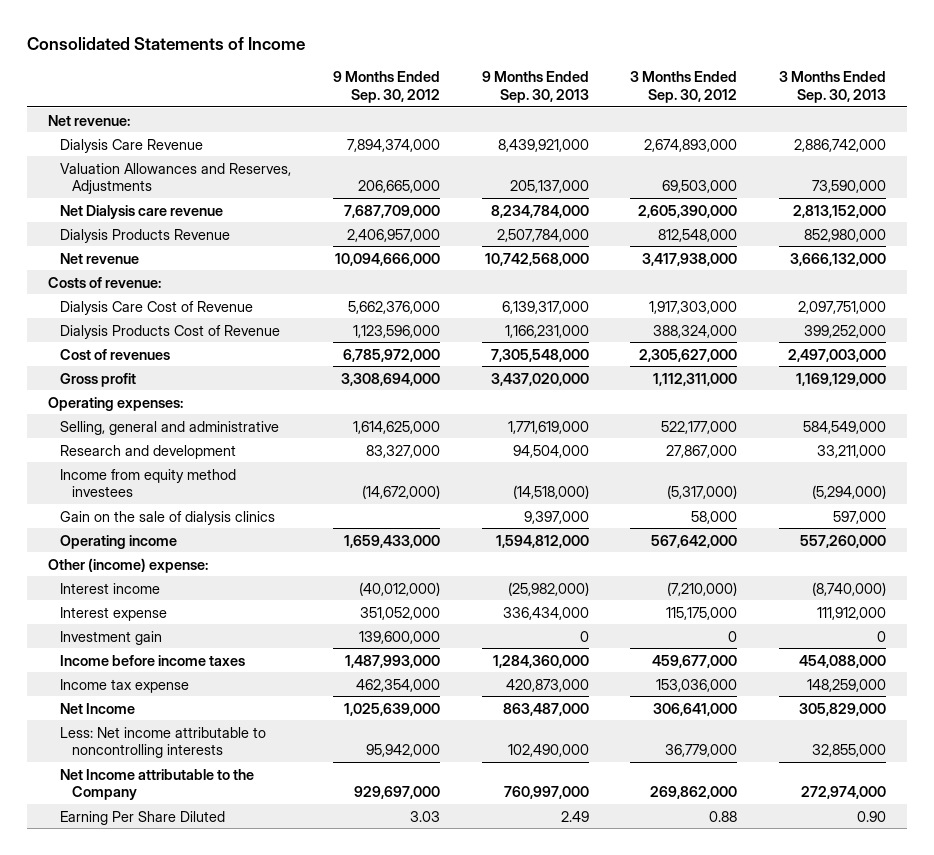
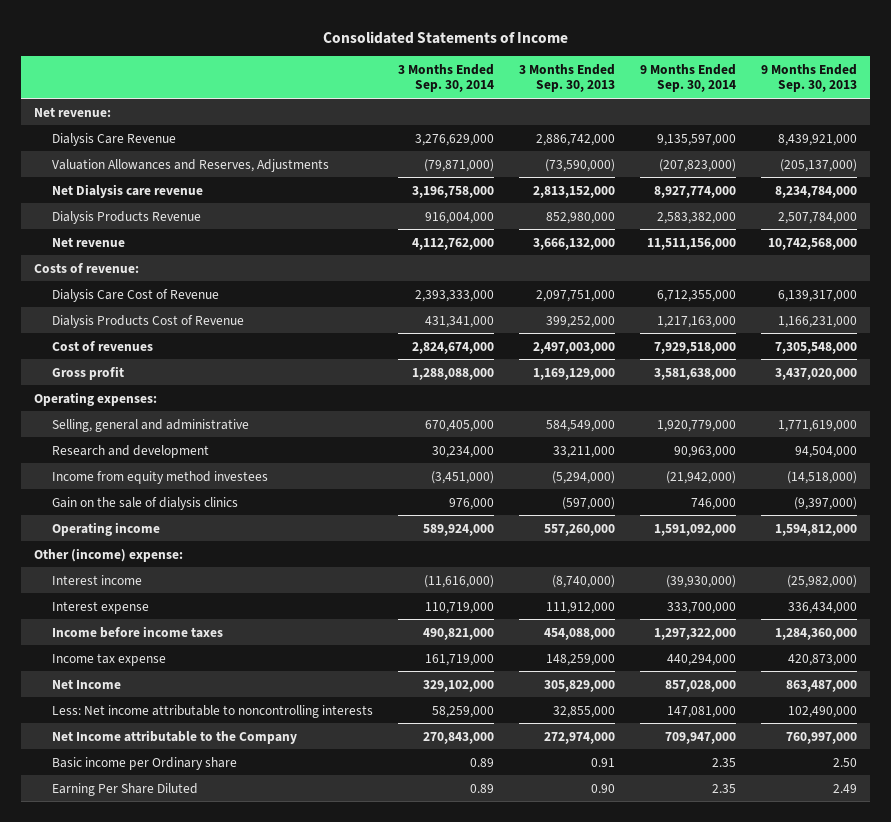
[332,71,440,103] 9 Months Ended Sep. 30, 2012 -> none
[630,71,738,103] 3 Months Ended Sep. 30, 2012 -> none
none -> [398,63,495,93] 3 Months Ended Sep. 30, 2014
none -> [640,63,737,93] 9 Months Ended Sep. 30, 2014
[509,180,589,194] 205,137,000 -> [780,158,858,172] (205,137,000)
[811,180,886,194] 73,590,000 -> [545,158,616,172] (73,590,000)
[523,510,589,524] 9,397,000 -> [794,496,858,510] (9,397,000)
[832,510,886,524] 597,000 -> [562,496,616,510] (597,000)
[60,630,163,645] Investment gain -> none
none -> [52,756,238,770] Basic income per Ordinary share

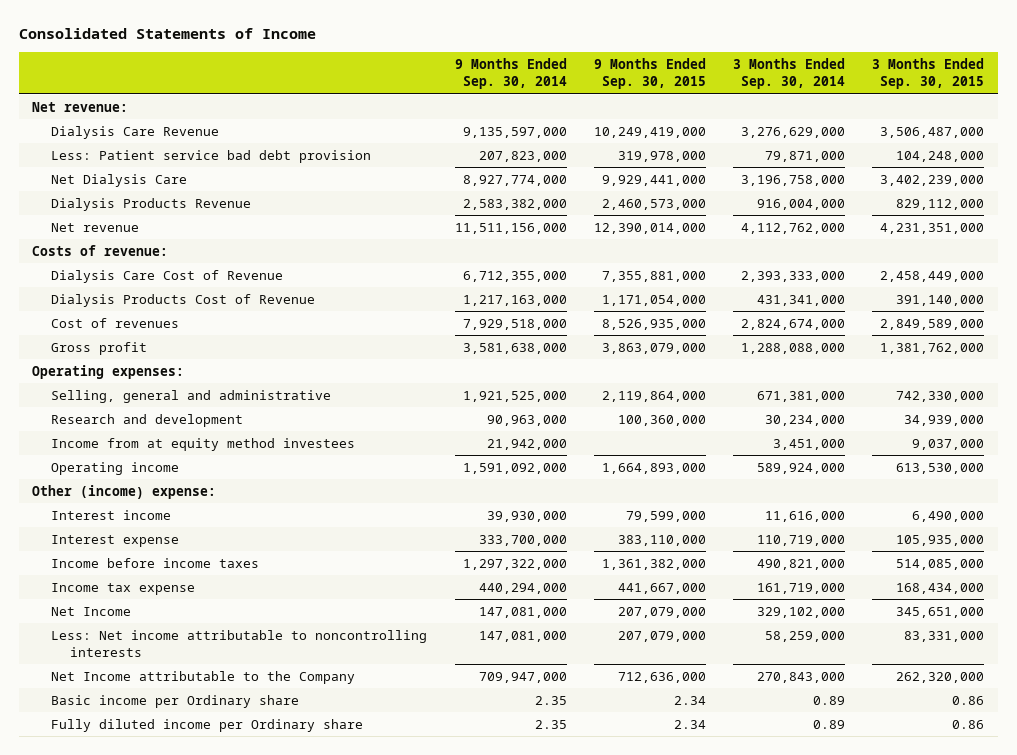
[519,63,616,93] 3 Months Ended Sep. 30, 2013 -> none
[761,63,858,93] 9 Months Ended Sep. 30, 2013 -> none
none -> [593,58,706,90] 9 Months Ended Sep. 30, 2015
none -> [872,58,985,90] 3 Months Ended Sep. 30, 2015
[52,158,330,172] Valuation Allowances and Reserves, Adjustments -> none
none -> [51,149,372,163] Less: Patient service bad debt provision
[52,183,204,198] Net Dialysis care revenue -> [51,173,188,187] Net Dialysis Care
[425,419,495,432] 670,405,000 -> [757,390,846,402] 671,381,000
[657,419,737,432] 1,920,779,000 -> [462,390,567,402] 1,921,525,000
[52,496,239,510] Gain on the sale of dialysis clinics -> none
[52,470,269,484] Income from equity method investees -> [51,437,356,451] Income from at equity method investees
[431,470,495,484] (3,451,000) -> [773,438,846,450] 3,451,000
[666,470,737,484] (21,942,000) -> [486,438,567,450] 21,942,000
[424,574,495,588] (11,616,000) -> [765,510,846,522] 11,616,000
[666,574,737,588] (39,930,000) -> [486,510,567,522] 39,930,000
[665,679,737,692] 857,028,000 -> [478,606,567,618] 147,081,000
[52,782,199,796] Earning Per Share Diluted -> [51,718,364,732] Fully diluted income per Ordinary share

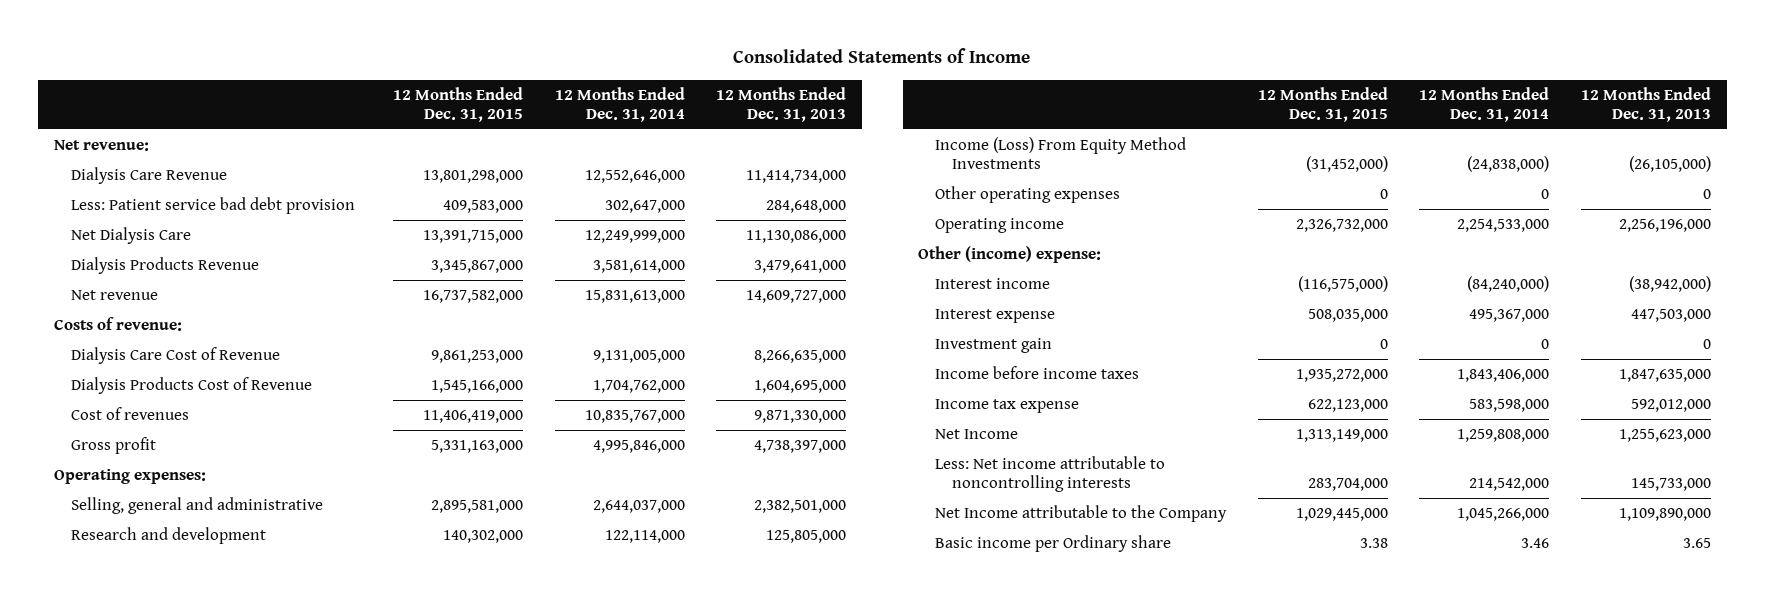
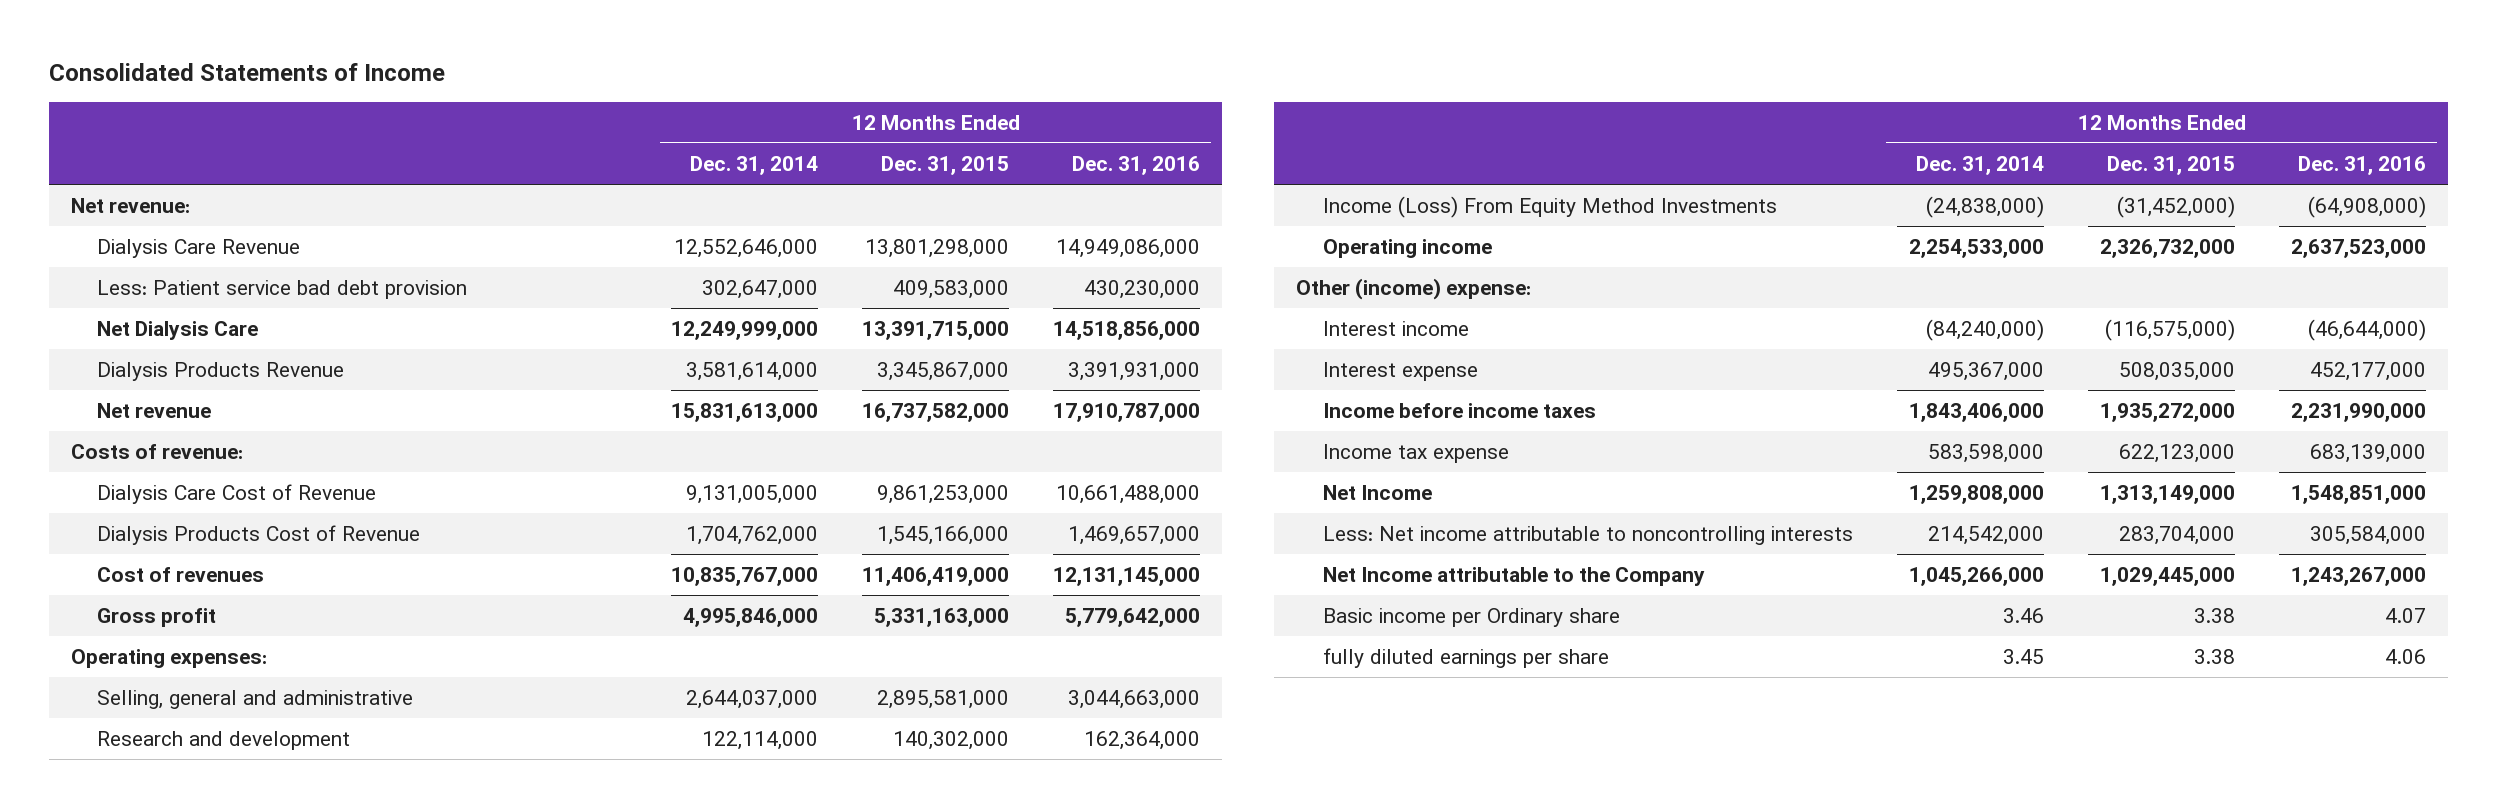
[716,86,847,122] 12 Months Ended Dec. 31, 2013 -> none
none -> [1072,155,1201,175] Dec. 31, 2016
[935,186,1121,204] Other operating expenses -> none
[935,338,1053,354] Investment gain -> none
none -> [1323,648,1610,669] fully diluted earnings per share

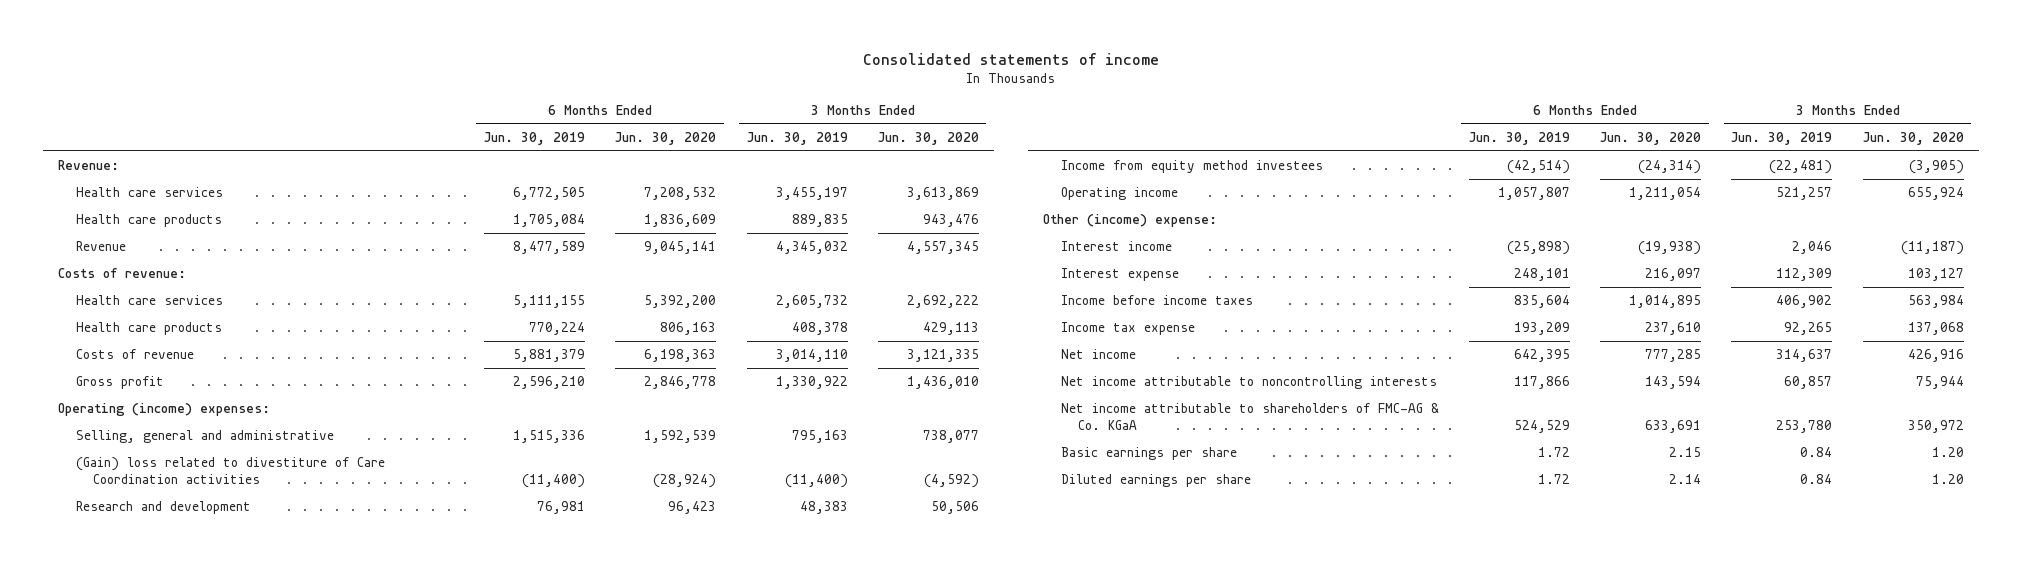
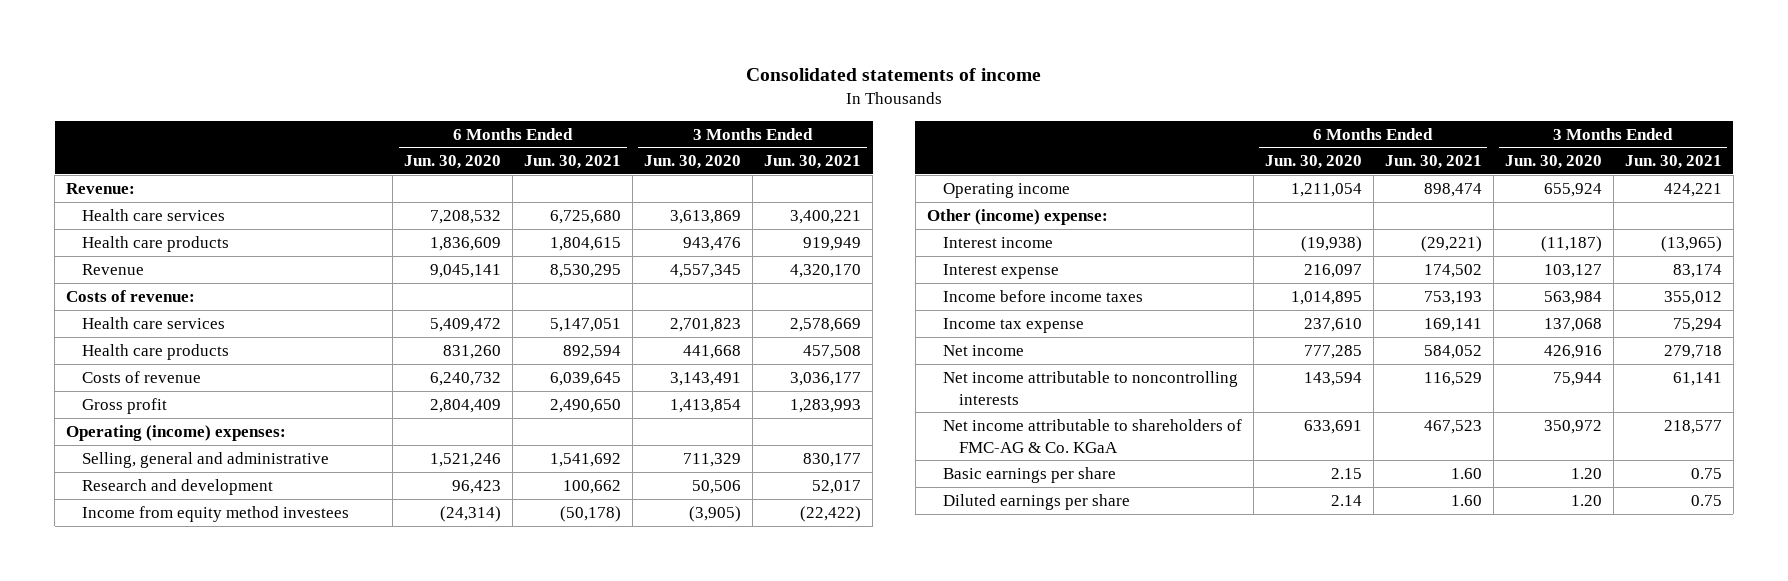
[484,132,586,146] Jun. 30, 2019 -> none
[746,132,848,146] Jun. 30, 2019 -> none
none -> [524,155,622,170] Jun. 30, 2021
none -> [764,155,862,170] Jun. 30, 2021
[644,295,717,309] 5,392,200 -> [430,317,502,332] 5,409,472
[906,295,979,309] 2,692,222 -> [670,317,742,332] 2,701,823
[660,322,717,336] 806,163 -> [443,344,502,359] 831,260
[922,322,979,336] 429,113 -> [683,344,742,359] 441,668
[644,349,717,363] 6,198,363 -> [430,371,502,386] 6,240,732
[906,349,979,363] 3,121,335 -> [670,371,742,386] 3,143,491
[644,376,717,390] 2,846,778 -> [430,398,502,413] 2,804,409
[906,376,979,390] 1,436,010 -> [670,398,742,413] 1,413,854
[75,457,385,485] (Gain) loss related to divestiture of Care Coordination activities -> none
[644,430,717,444] 1,592,539 -> [430,452,502,467] 1,521,246
[922,430,979,444] 738,077 -> [683,452,742,467] 711,329

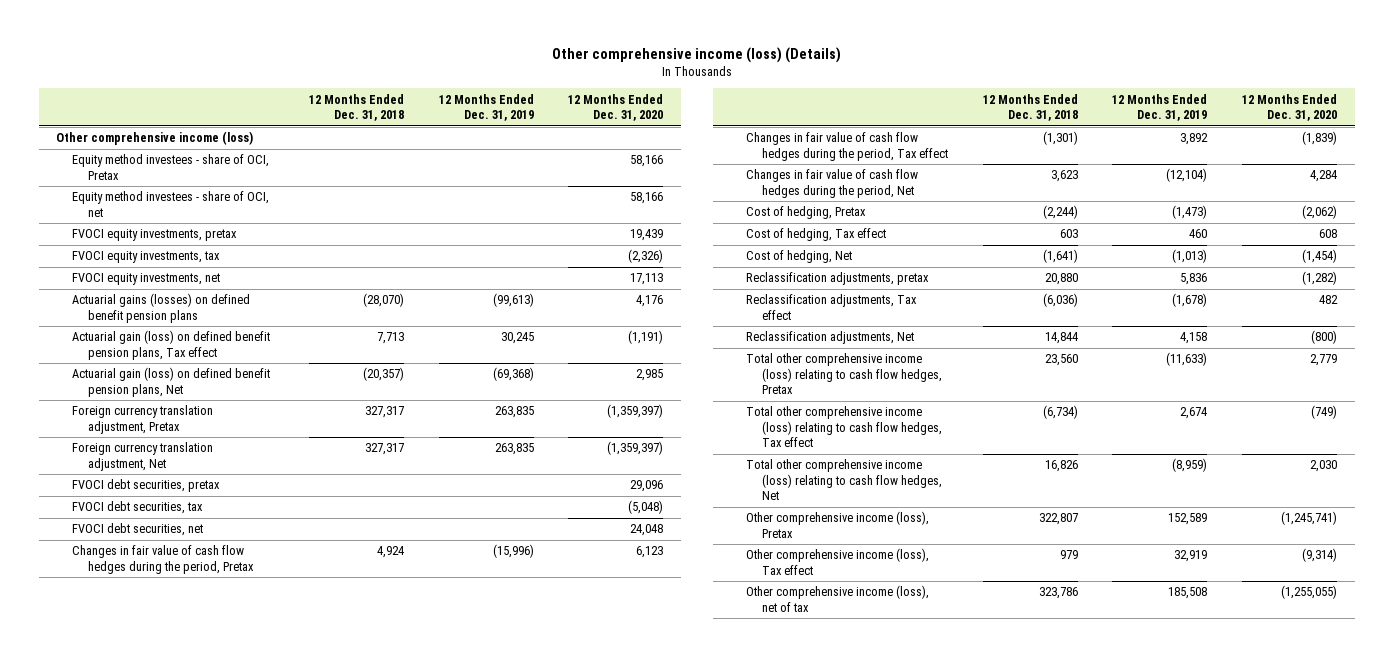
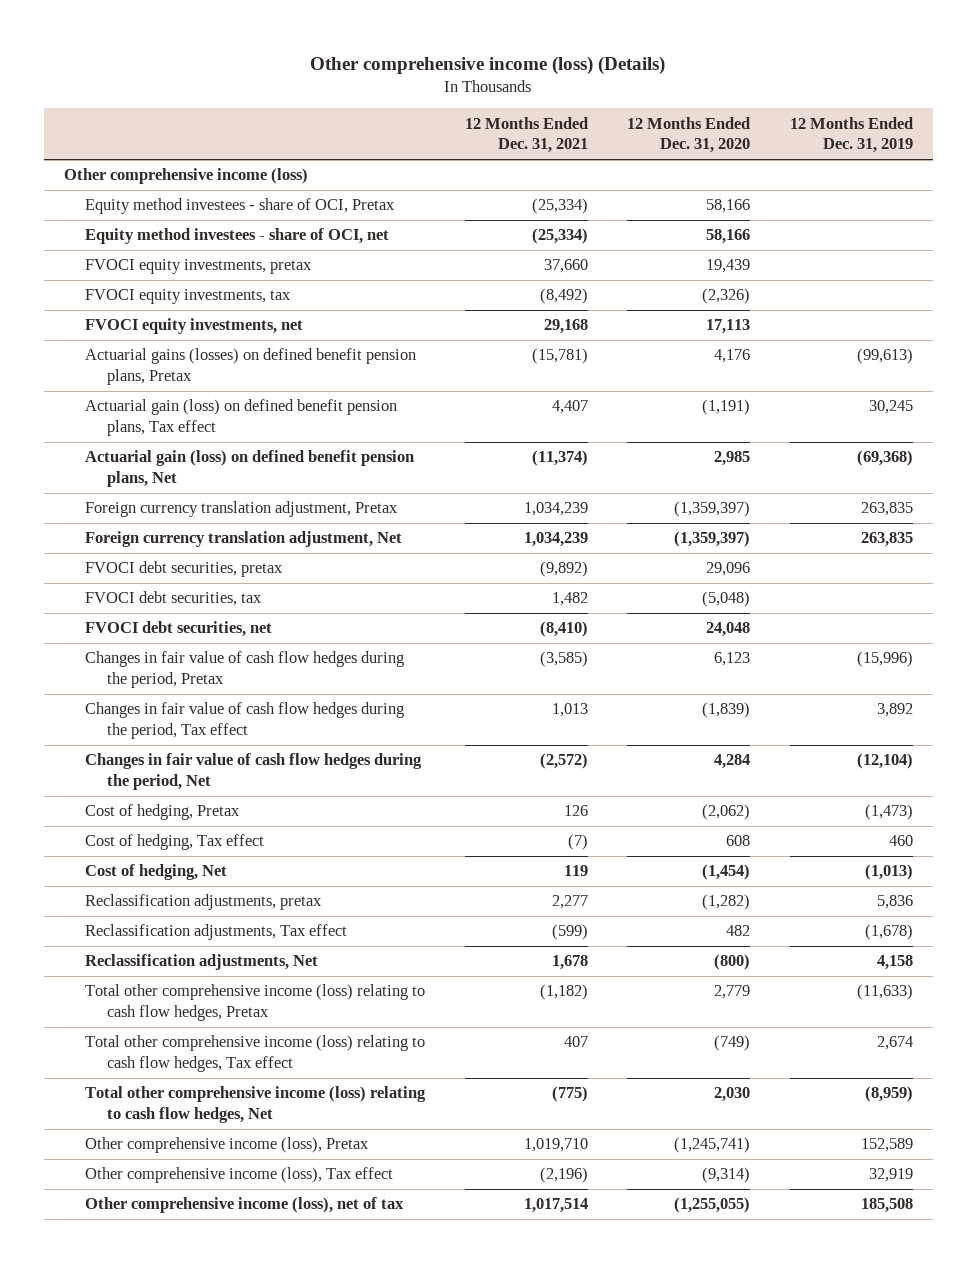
[309,93,405,122] 12 Months Ended Dec. 31, 2018 -> none
none -> [464,116,588,154] 12 Months Ended Dec. 31, 2021
[72,293,251,323] Actuarial gains (losses) on defined benefit pension plans -> [85,348,417,386] Actuarial gains (losses) on defined benefit pension plans, Pretax

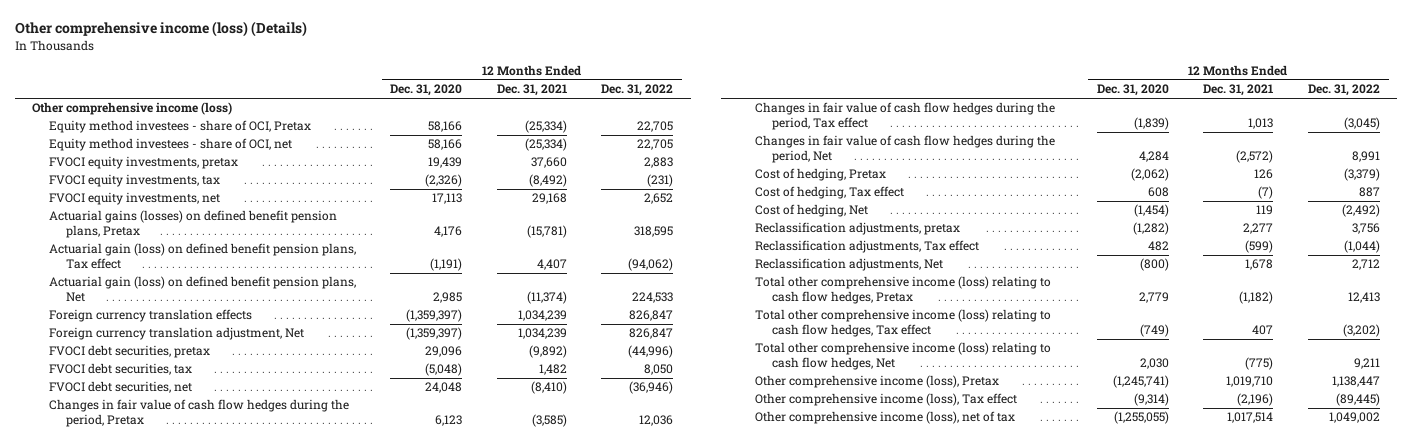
[789,116,913,154] 12 Months Ended Dec. 31, 2019 -> none
none -> [601,84,674,97] Dec. 31, 2022
[85,501,399,518] Foreign currency translation adjustment, Pretax -> [48,309,252,323] Foreign currency translation effects

